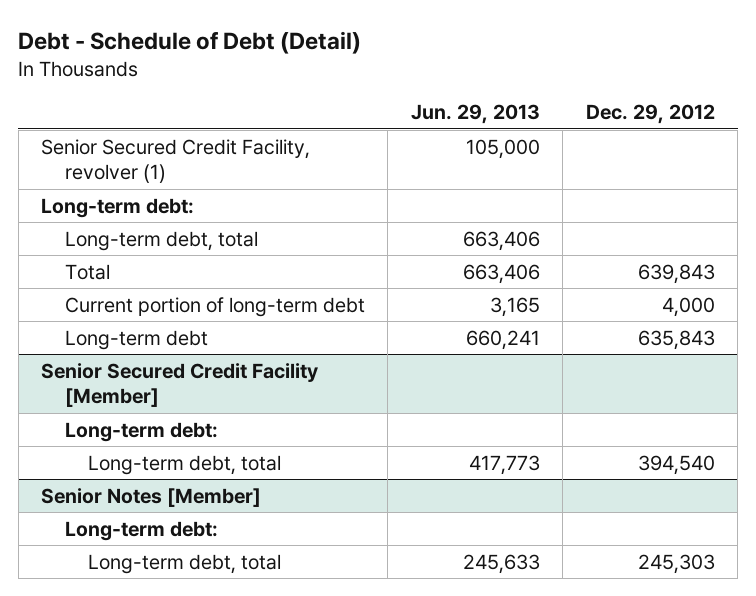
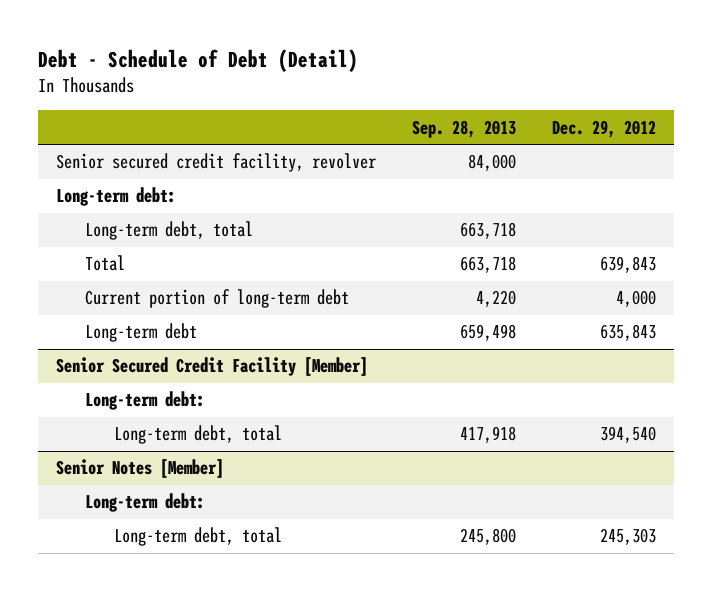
[410,104,540,125] Jun. 29, 2013 -> none
none -> [411,119,516,138] Sep. 28, 2013
[41,138,311,184] Senior Secured Credit Facility, revolver (1) -> [55,153,376,173] Senior secured credit facility, revolver

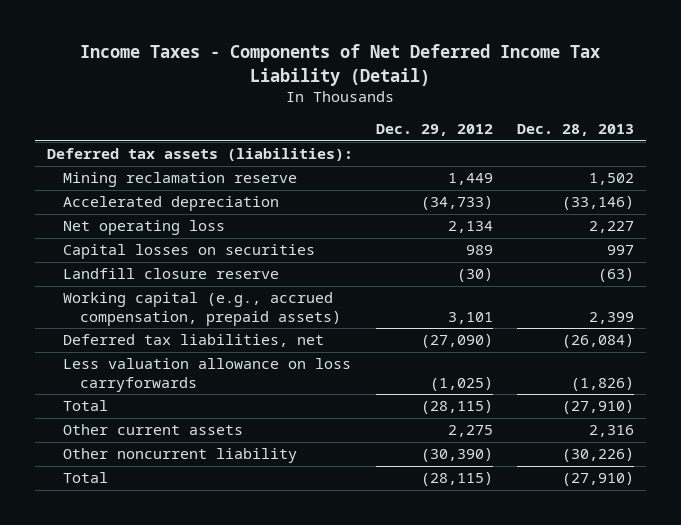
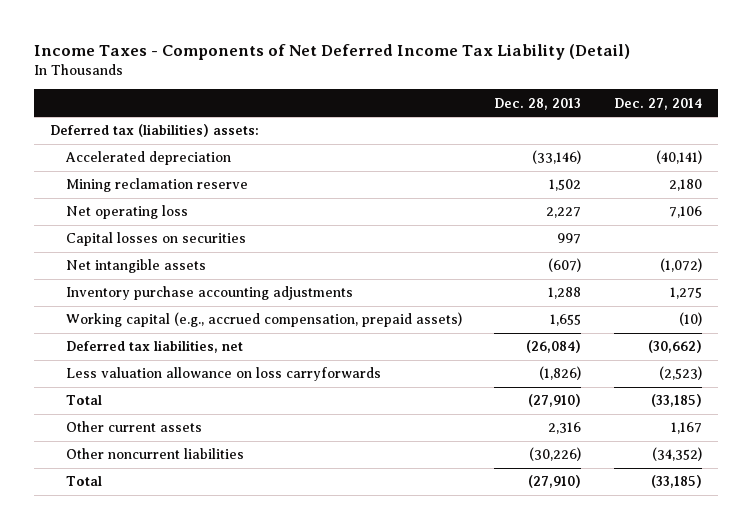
[376,124,494,137] Dec. 29, 2012 -> none
none -> [613,97,702,110] Dec. 27, 2014
[46,148,353,162] Deferred tax assets (liabilities): -> [50,124,260,138] Deferred tax (liabilities) assets:
[63,172,298,188] Mining reclamation reserve -> [66,178,249,193] Mining reclamation reserve
[63,268,280,280] Landfill closure reserve -> none
none -> [66,259,207,274] Net intangible assets
none -> [66,286,354,301] Inventory purchase accounting adjustments
[588,311,634,324] 2,399 -> [550,314,582,327] 1,655
[63,448,298,464] Other noncurrent liability -> [66,448,245,460] Other noncurrent liabilities

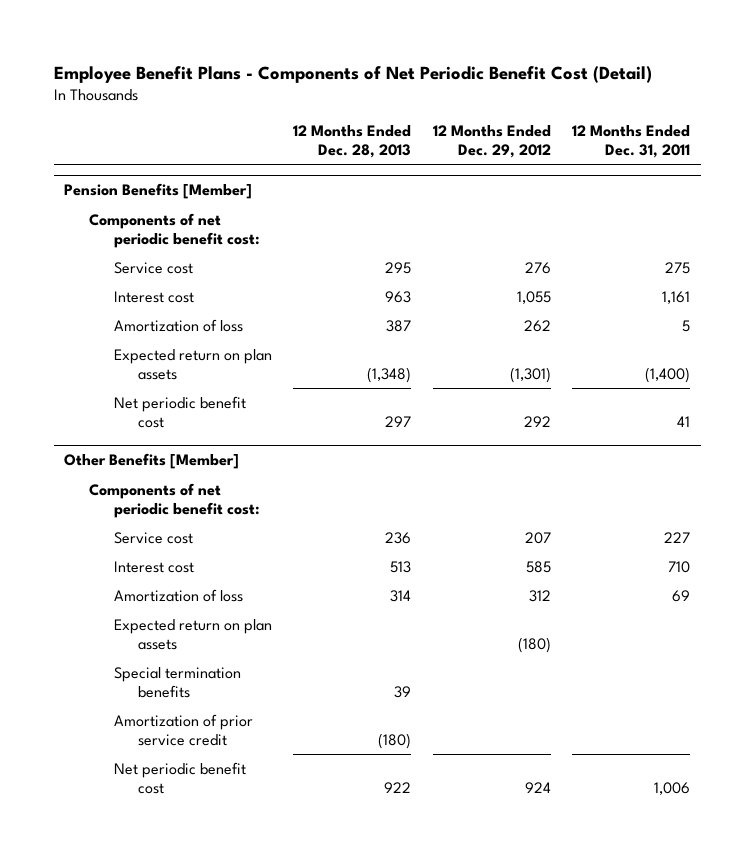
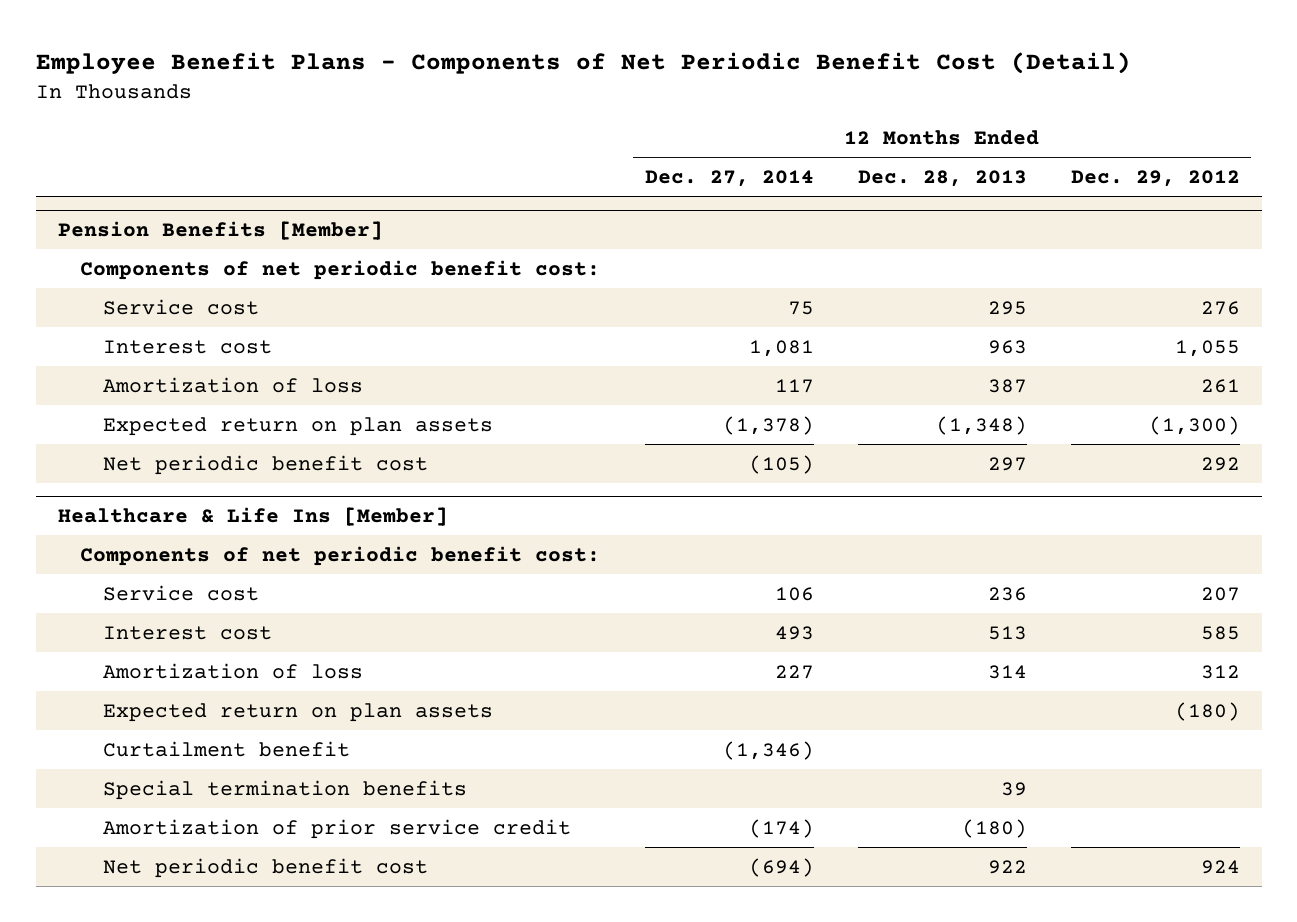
[572,125,691,159] 12 Months Ended Dec. 31, 2011 -> none
none -> [644,170,814,188] Dec. 27, 2014
[523,319,551,332] 262 -> [1200,378,1240,393] 261
[509,366,551,383] (1,301) -> [1148,415,1240,435] (1,300)
[64,453,240,470] Other Benefits [Member] -> none
none -> [57,506,448,526] Healthcare & Life Ins [Member]
none -> [103,740,351,757] Curtailment benefit

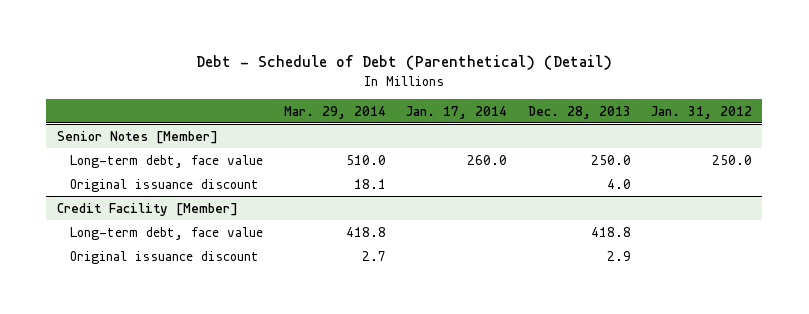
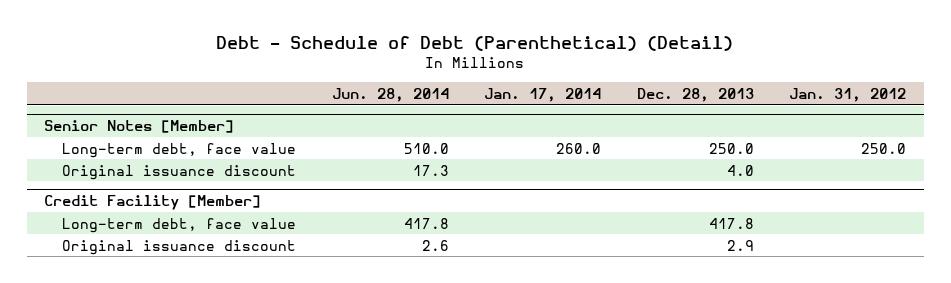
[283,105,386,119] Mar. 29, 2014 -> none
none -> [331,87,449,102] Jun. 28, 2014
[590,226,631,237] 418.8 -> [708,217,754,229] 417.8

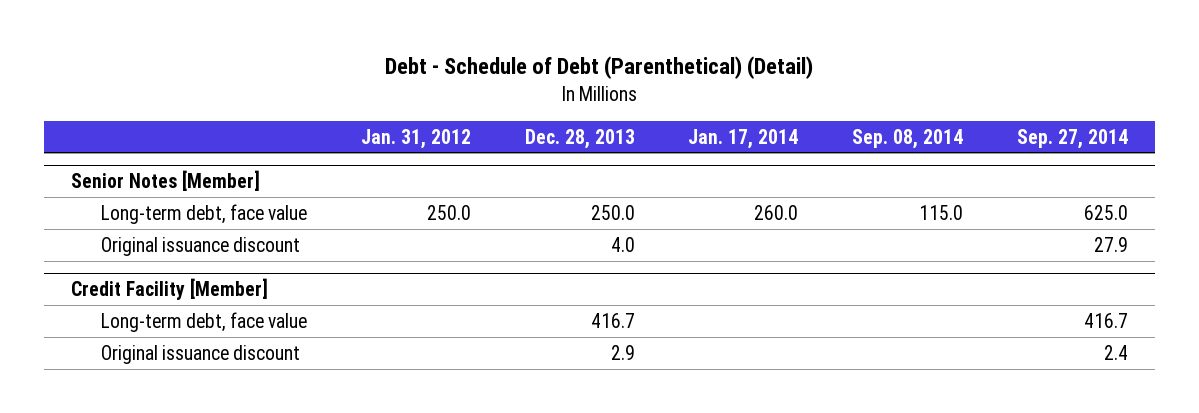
[331,87,449,102] Jun. 28, 2014 -> none
none -> [852,128,964,149] Sep. 08, 2014
none -> [1016,128,1128,149] Sep. 27, 2014
[708,217,754,229] 417.8 -> [590,312,635,328] 416.7

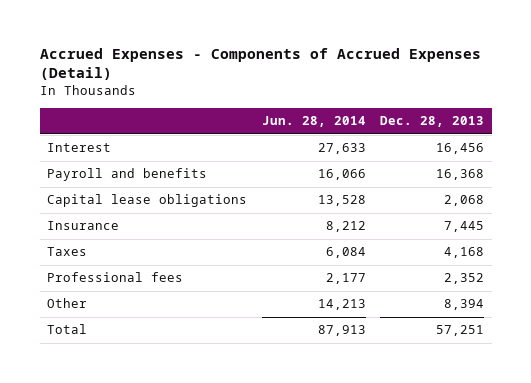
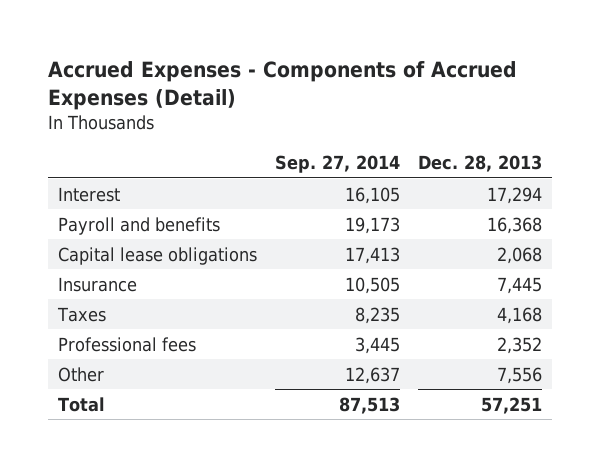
[261,116,366,128] Jun. 28, 2014 -> none
none -> [275,155,401,174] Sep. 27, 2014
[436,143,485,155] 16,456 -> [487,186,543,204] 17,294
[444,299,485,311] 8,394 -> [497,366,543,384] 7,556

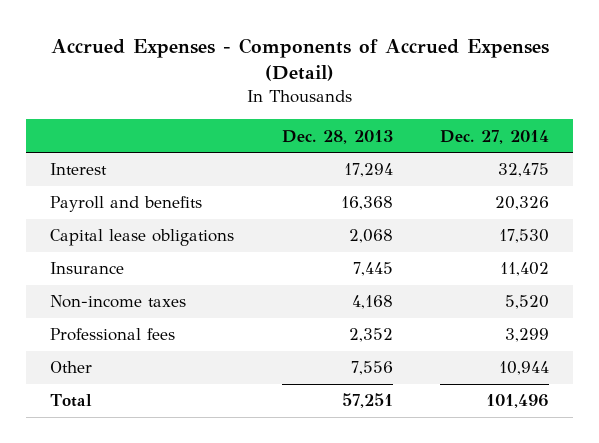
[275,155,401,174] Sep. 27, 2014 -> none
none -> [439,129,549,144] Dec. 27, 2014
[56,306,106,322] Taxes -> [50,295,187,309] Non-income taxes

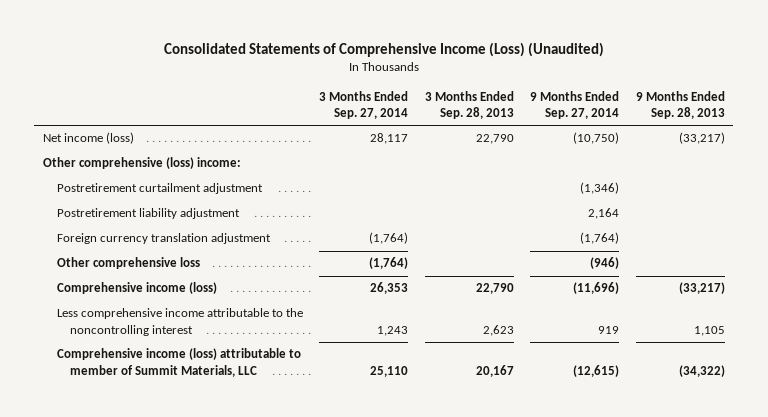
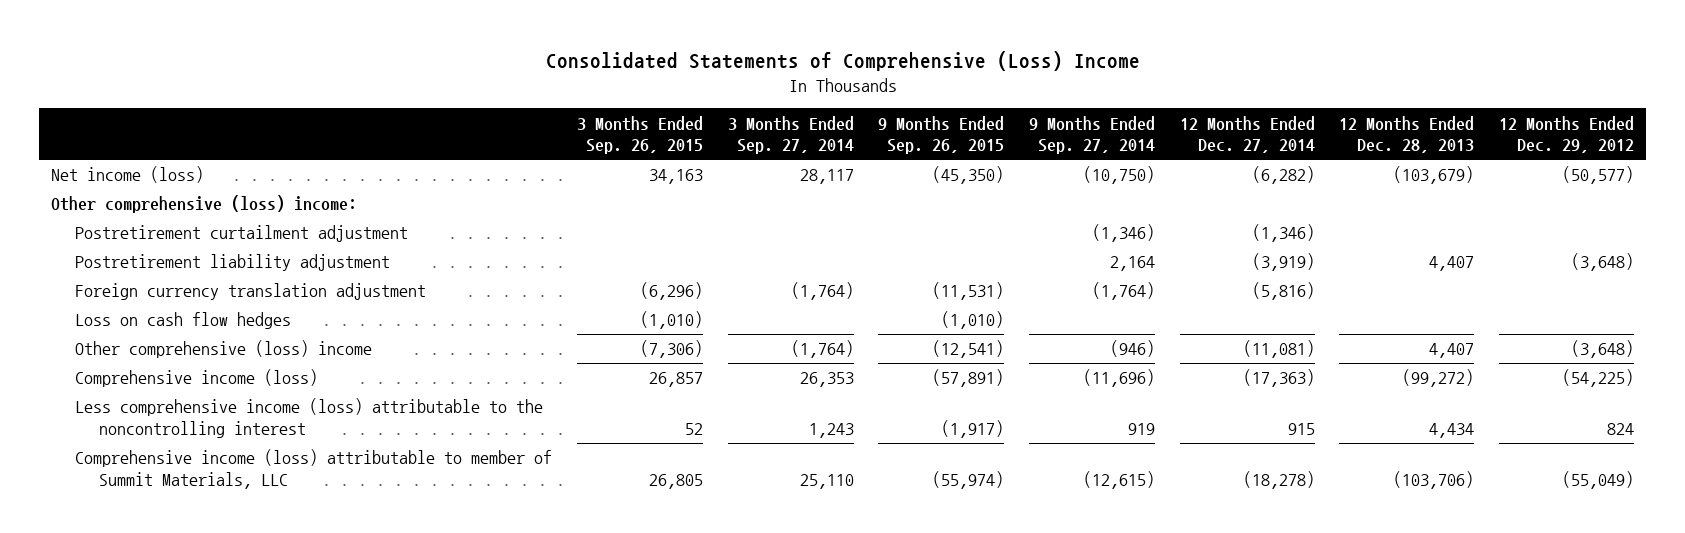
[163,42,604,58] Consolidated Statements of Comprehensive Income (Loss) (Unaudited) -> [545,50,1140,71] Consolidated Statements of Comprehensive (Loss) Income
[424,90,514,120] 3 Months Ended Sep. 28, 2013 -> none
[636,90,726,120] 9 Months Ended Sep. 28, 2013 -> none
none -> [577,115,704,155] 3 Months Ended Sep. 26, 2015
none -> [878,115,1005,155] 9 Months Ended Sep. 26, 2015
none -> [1179,115,1315,154] 12 Months Ended Dec. 27, 2014
none -> [1339,115,1475,154] 12 Months Ended Dec. 28, 2013
none -> [1499,115,1635,154] 12 Months Ended Dec. 29, 2012
none -> [75,312,292,330] Loss on cash flow hedges
[56,257,200,270] Other comprehensive loss -> [75,340,373,359] Other comprehensive (loss) income
[56,308,303,336] Less comprehensive income attributable to the noncontrolling interest -> [75,398,544,438] Less comprehensive income (loss) attributable to the noncontrolling interest

